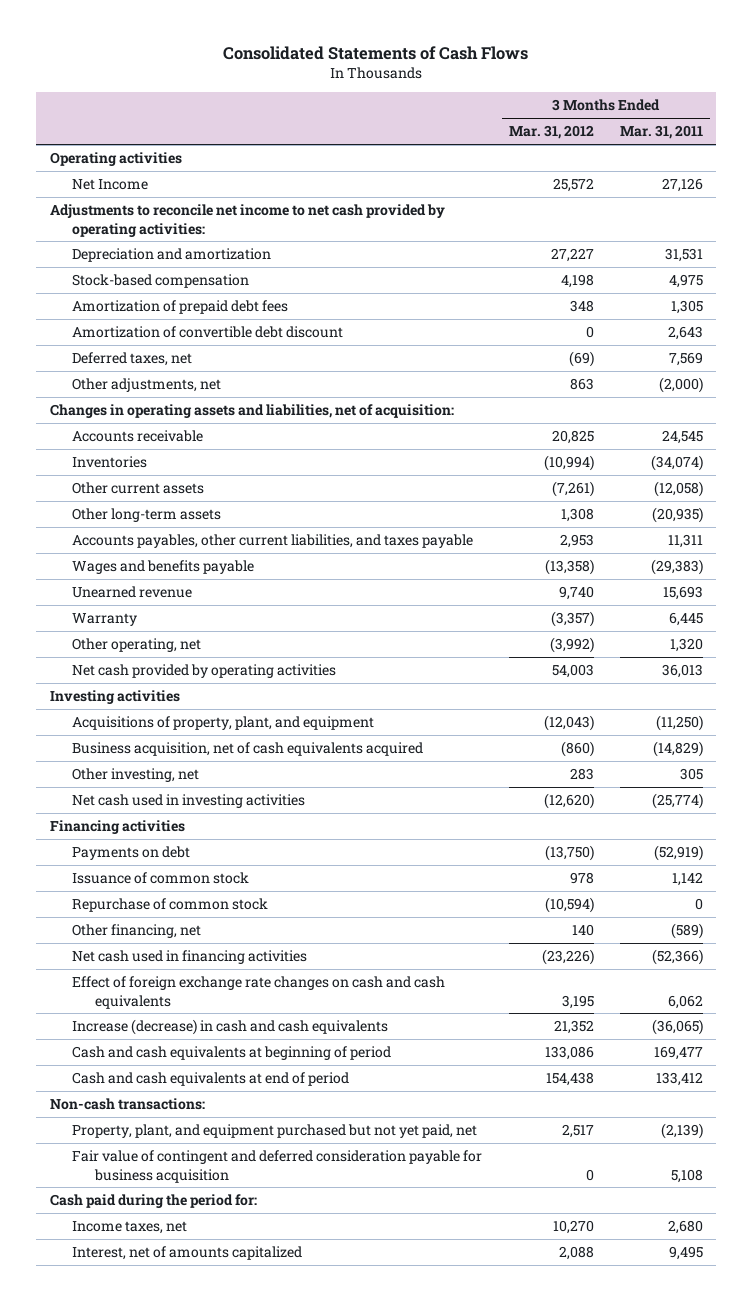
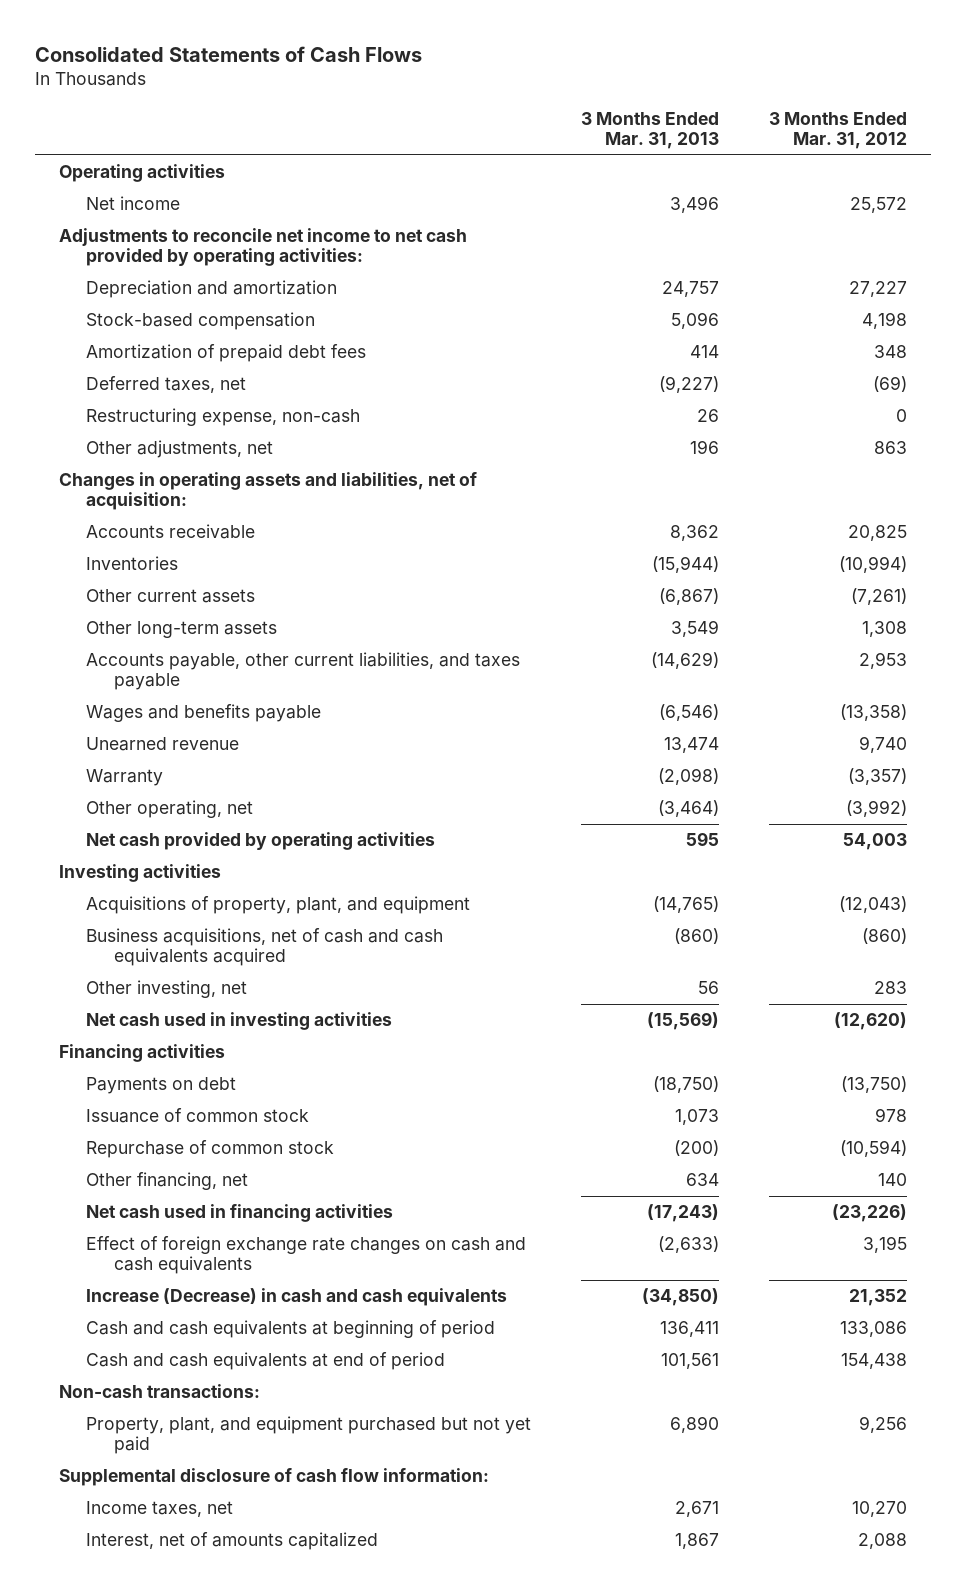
[620,125,704,140] Mar. 31, 2011 -> none
none -> [581,111,720,149] 3 Months Ended Mar. 31, 2013
[72,179,149,191] Net Income -> [86,196,181,211] Net income
[72,326,344,339] Amortization of convertible debt discount -> none
none -> [86,408,361,427] Restructuring expense, non-cash
[72,534,474,549] Accounts payables, other current liabilities, and taxes payable -> [86,652,521,691] Accounts payable, other current liabilities, and taxes payable
[72,742,424,757] Business acquisition, net of cash equivalents acquired -> [86,928,444,967] Business acquisitions, net of cash and cash equivalents acquired
[72,1019,389,1036] Increase (decrease) in cash and cash equivalents -> [86,1288,508,1307] Increase (Decrease) in cash and cash equivalents
[72,1150,483,1183] Fair value of contingent and deferred consideration payable for business acquisition -> none
[49,1194,257,1209] Cash paid during the period for: -> none
[72,1124,478,1139] Property, plant, and equipment purchased but not yet paid, net -> [86,1416,532,1455] Property, plant, and equipment purchased but not yet paid
[561,1124,594,1139] 2,517 -> [858,1416,907,1434] 9,256
none -> [59,1468,490,1487] Supplemental disclosure of cash flow information:

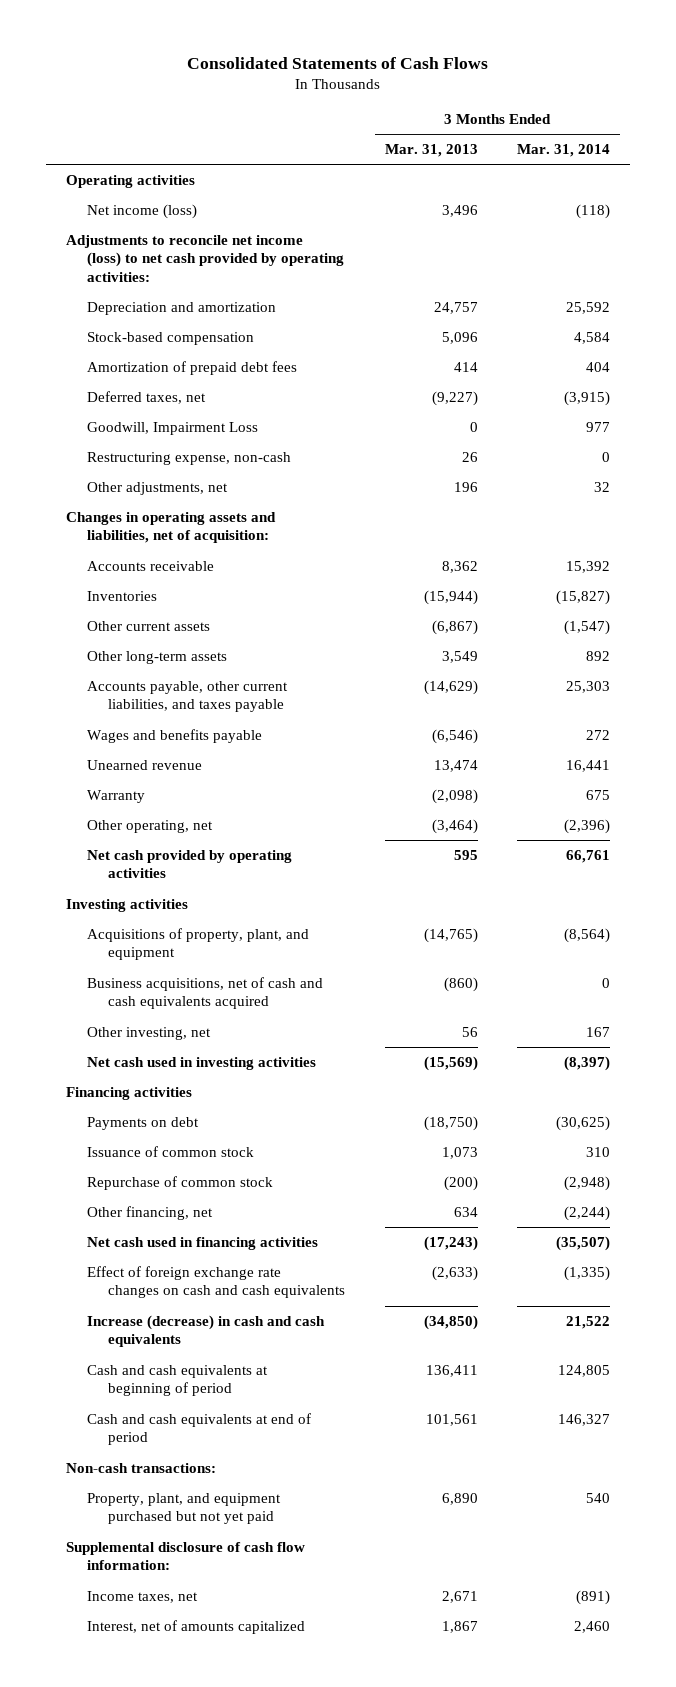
[768,111,907,149] 3 Months Ended Mar. 31, 2012 -> none
none -> [517,144,611,158] Mar. 31, 2014
[86,196,181,211] Net income -> [86,203,197,219] Net income (loss)
[59,228,468,267] Adjustments to reconcile net income to net cash provided by operating activities: -> [65,234,344,283] Adjustments to reconcile net income (loss) to net cash provided by operating activities:
none -> [86,421,258,435] Goodwill, Impairment Loss
[86,1288,508,1307] Increase (Decrease) in cash and cash equivalents -> [86,1314,325,1348] Increase (decrease) in cash and cash equivalents

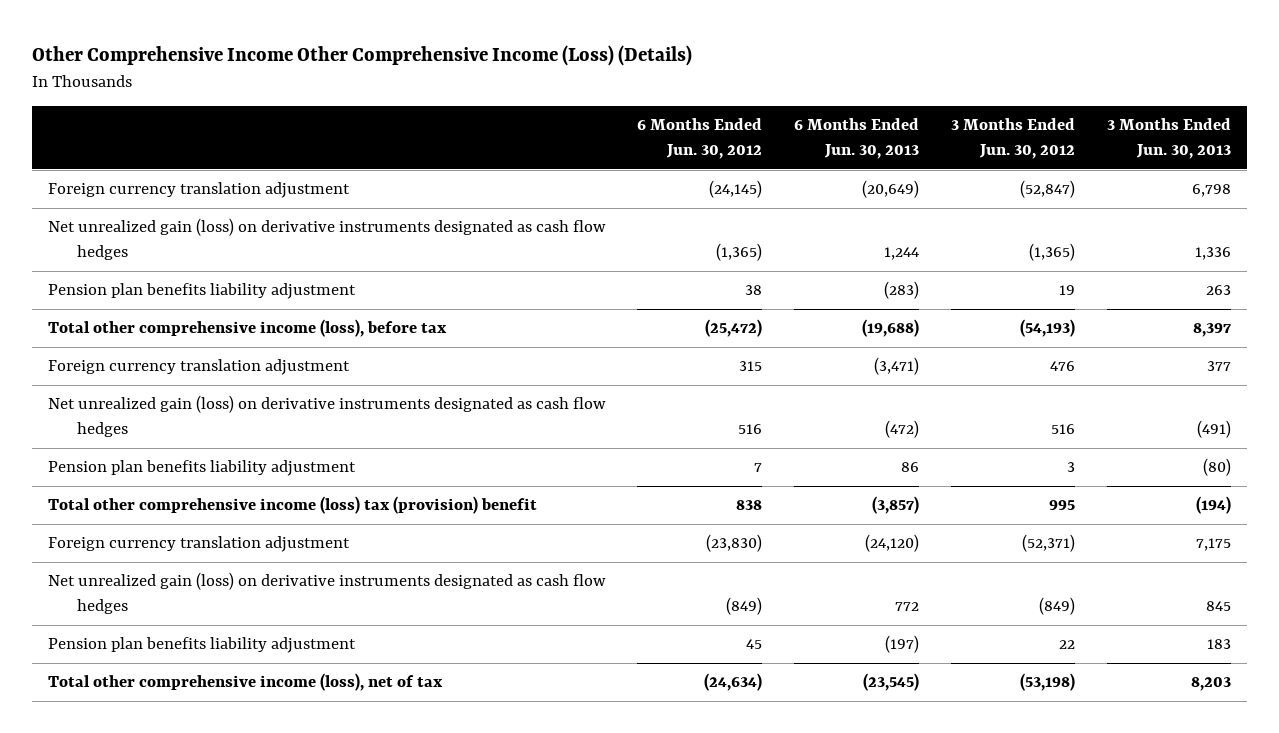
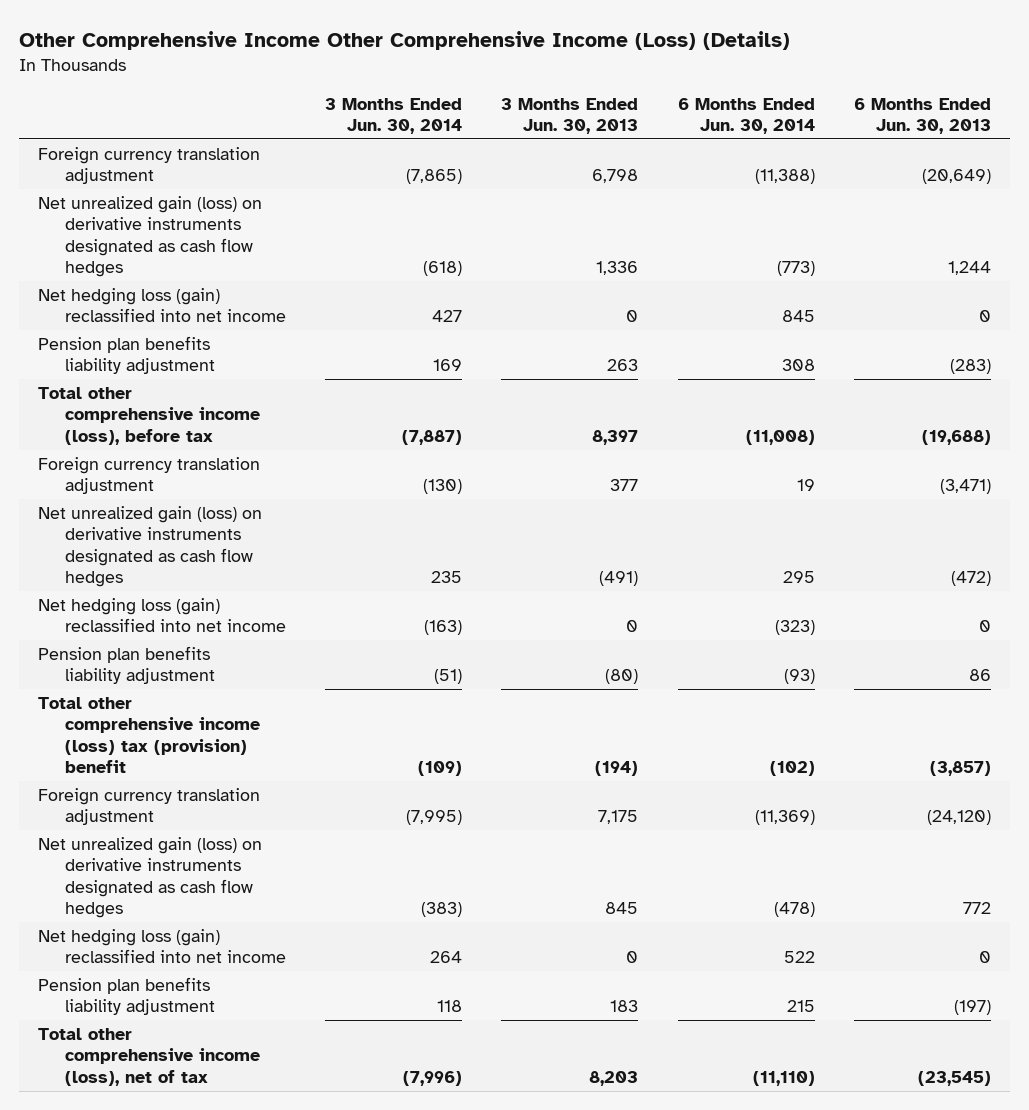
[637,118,763,160] 6 Months Ended Jun. 30, 2012 -> none
[951,118,1076,160] 3 Months Ended Jun. 30, 2012 -> none
none -> [325,97,463,134] 3 Months Ended Jun. 30, 2014
none -> [677,97,815,134] 6 Months Ended Jun. 30, 2014
none -> [38,288,287,323] Net hedging loss (gain) reclassified into net income
none -> [38,598,287,633] Net hedging loss (gain) reclassified into net income
none -> [38,929,287,964] Net hedging loss (gain) reclassified into net income

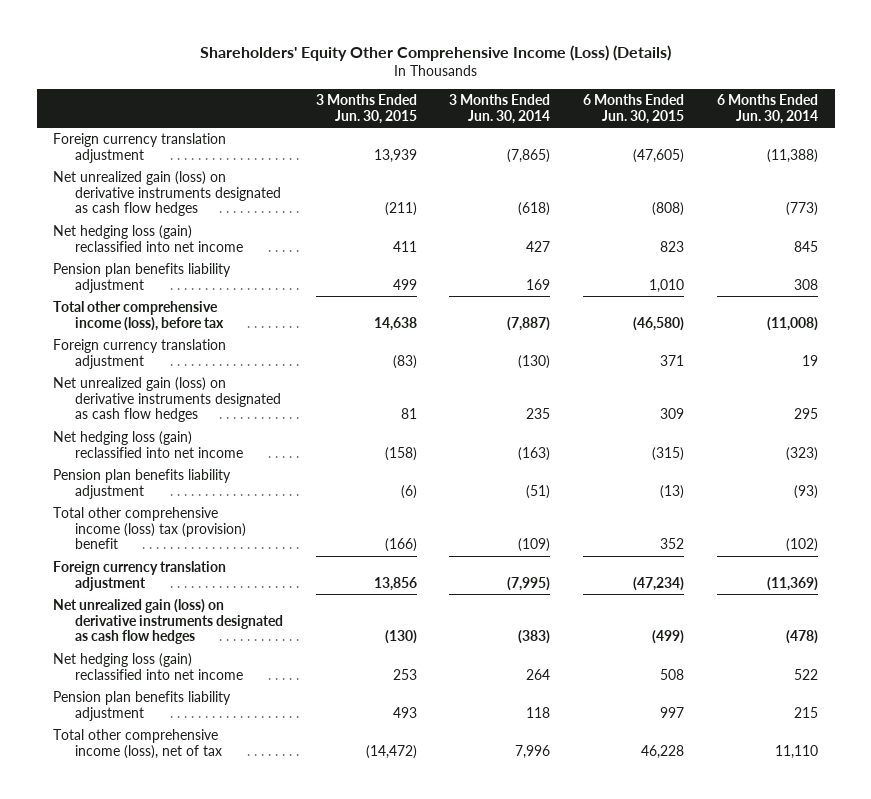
[18,30,790,50] Other Comprehensive Income Other Comprehensive Income (Loss) (Details) -> [199,44,671,61] Shareholders' Equity Other Comprehensive Income (Loss) (Details)
[501,97,639,134] 3 Months Ended Jun. 30, 2013 -> none
[853,97,991,134] 6 Months Ended Jun. 30, 2013 -> none
none -> [315,94,417,124] 3 Months Ended Jun. 30, 2015
none -> [583,94,685,124] 6 Months Ended Jun. 30, 2015
[403,1070,463,1086] (7,996) -> [515,744,551,759] 7,996
[752,1070,815,1086] (11,110) -> [775,744,819,759] 11,110

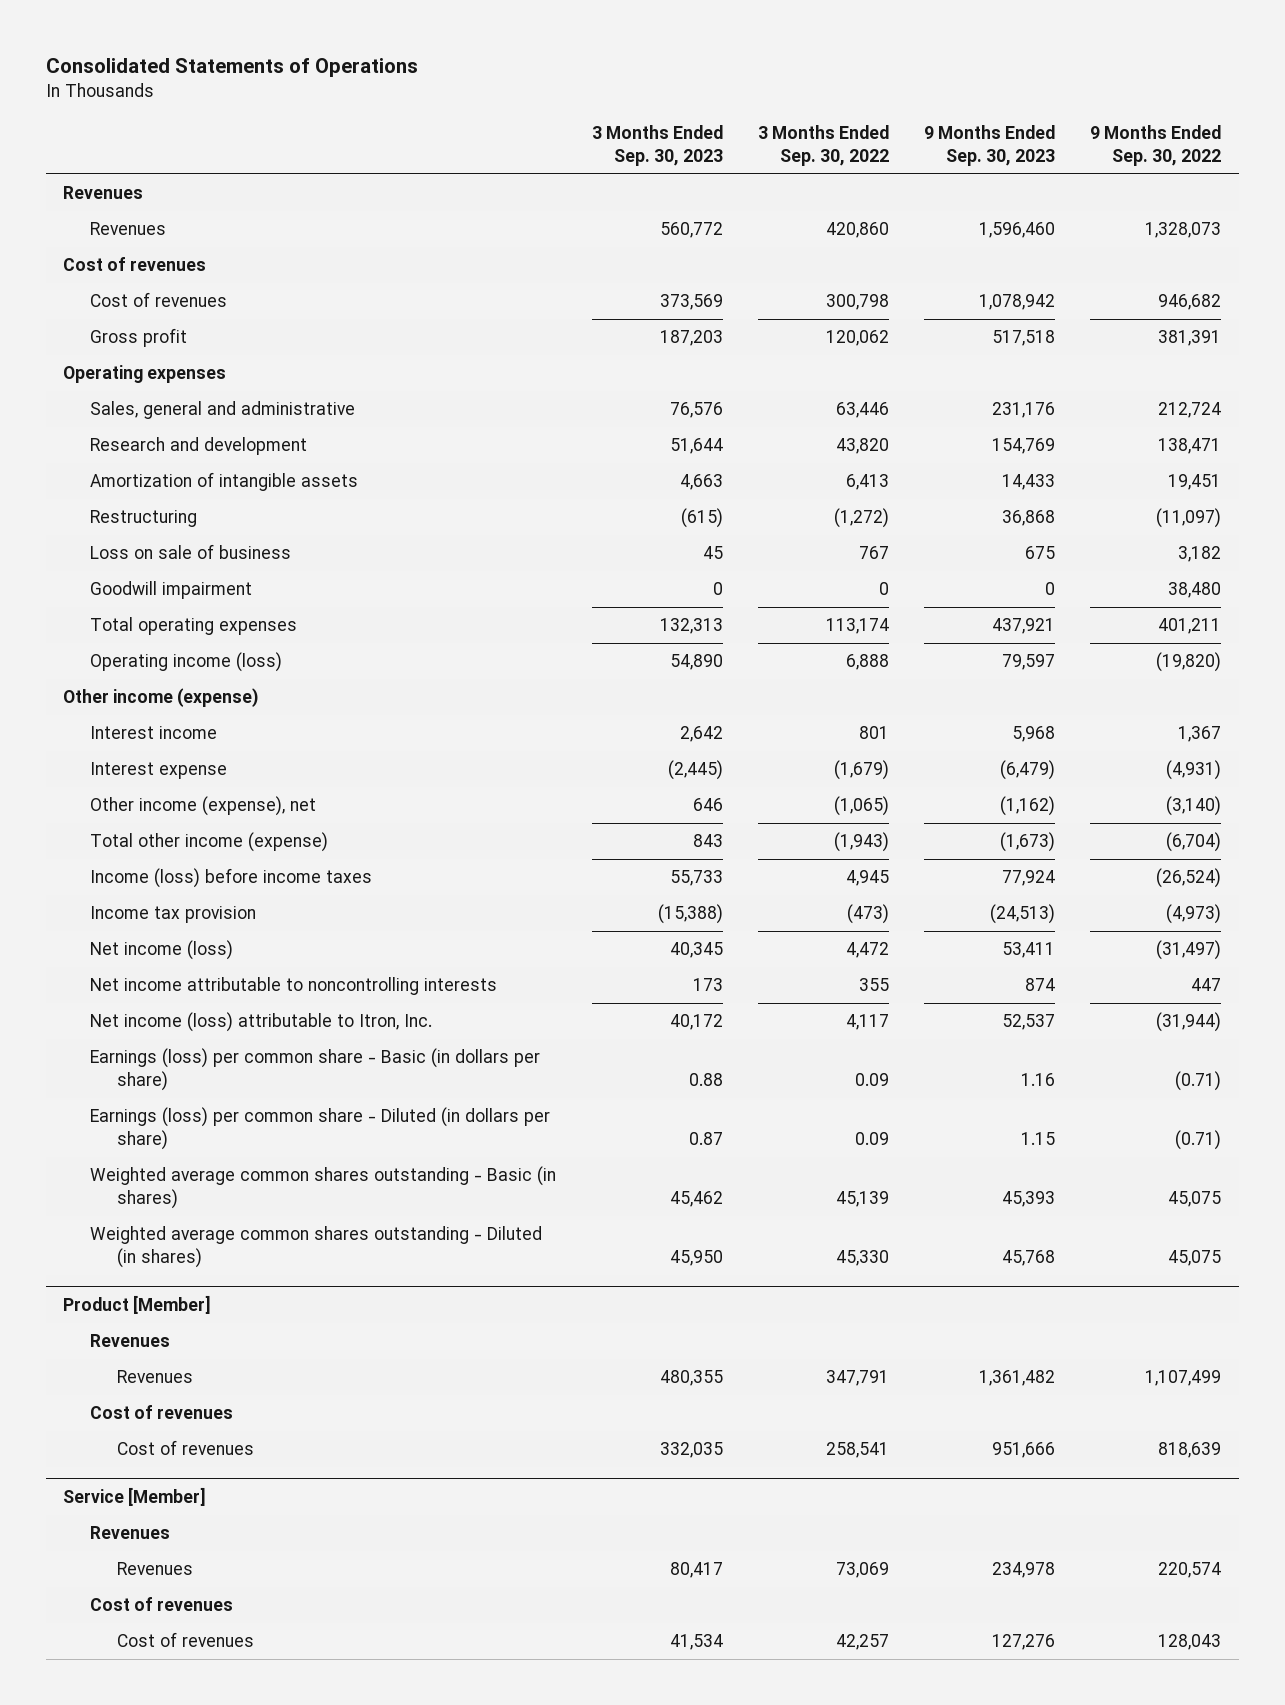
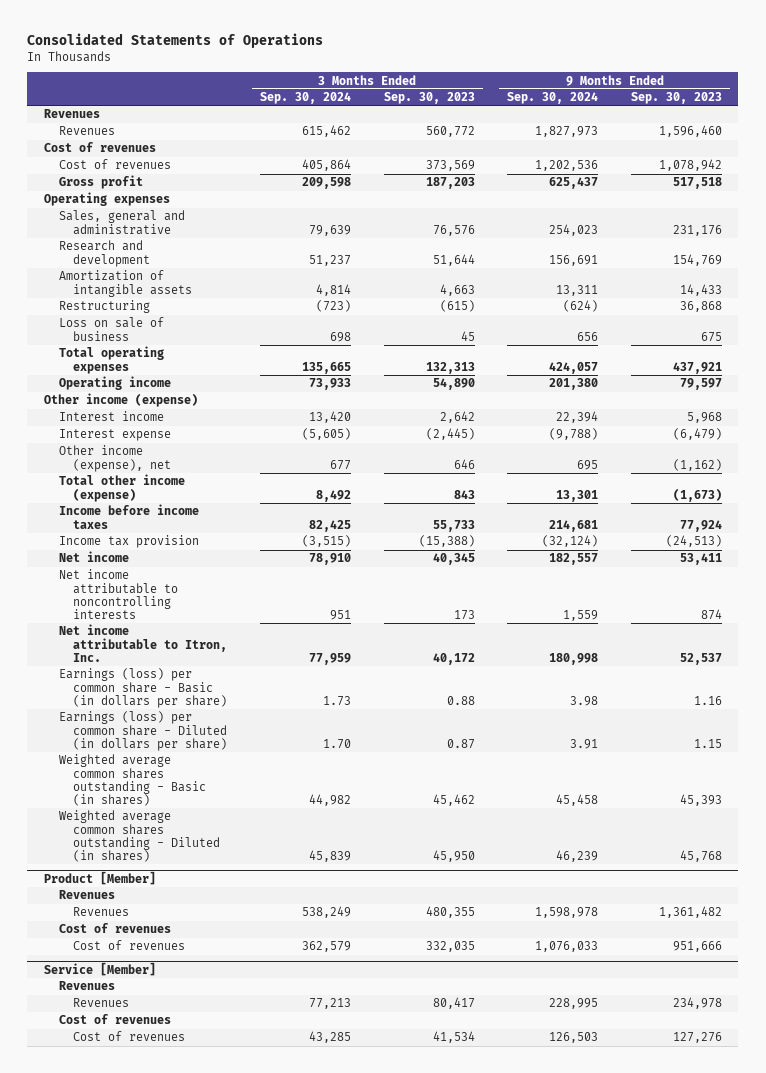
[757,125,889,166] 3 Months Ended Sep. 30, 2022 -> none
[1090,125,1222,166] 9 Months Ended Sep. 30, 2022 -> none
none -> [260,92,352,105] Sep. 30, 2024
none -> [507,92,599,105] Sep. 30, 2024
[90,581,253,600] Goodwill impairment -> none
[90,652,283,673] Operating income (loss) -> [58,376,171,391] Operating income
[90,868,373,889] Income (loss) before income taxes -> [58,504,199,529] Income before income taxes
[90,940,234,961] Net income (loss) -> [58,551,129,563] Net income
[90,1012,433,1033] Net income (loss) attributable to Itron, Inc. -> [58,624,228,662] Net income attributable to Itron, Inc.

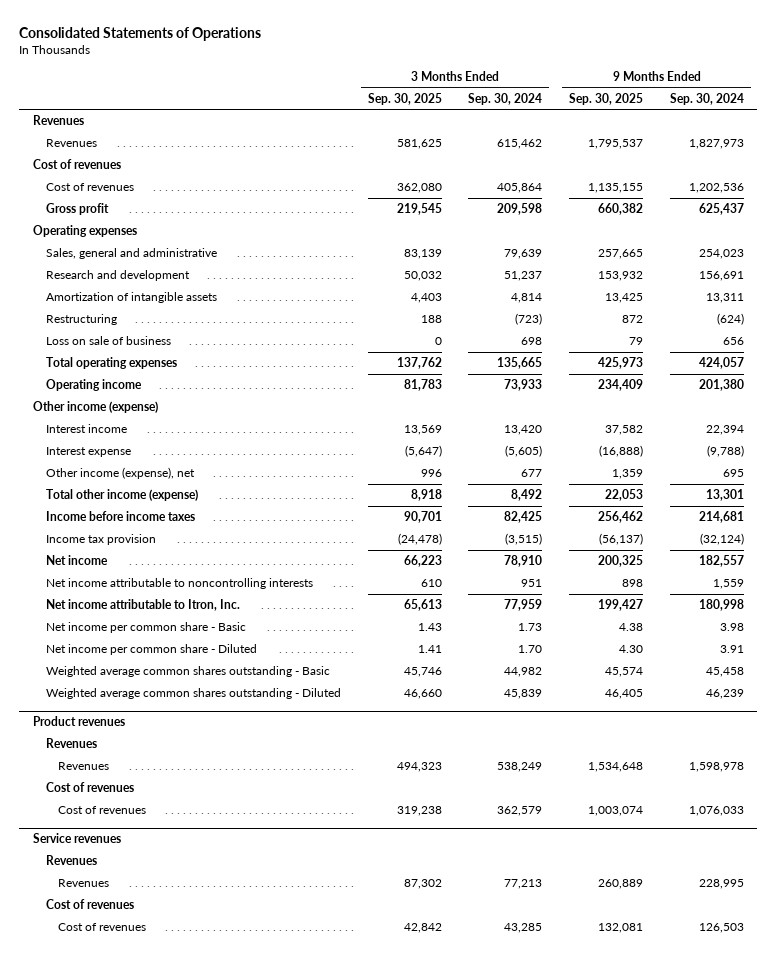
[383,92,475,105] Sep. 30, 2023 -> none
[631,92,723,105] Sep. 30, 2023 -> none
none -> [367,92,442,105] Sep. 30, 2025
none -> [569,92,644,105] Sep. 30, 2025
[58,668,228,708] Earnings (loss) per common share - Basic (in dollars per share) -> [45,622,246,634] Net income per common share - Basic
[58,711,228,751] Earnings (loss) per common share - Diluted (in dollars per share) -> [45,644,257,656] Net income per common share - Diluted
[58,754,207,807] Weighted average common shares outstanding - Basic (in shares) -> [45,666,330,678] Weighted average common shares outstanding - Basic
[58,810,221,863] Weighted average common shares outstanding - Diluted (in shares) -> [45,688,341,700] Weighted average common shares outstanding - Diluted
[43,870,156,885] Product [Member] -> [32,716,125,727] Product revenues
[43,961,156,976] Service [Member] -> [32,833,121,844] Service revenues

